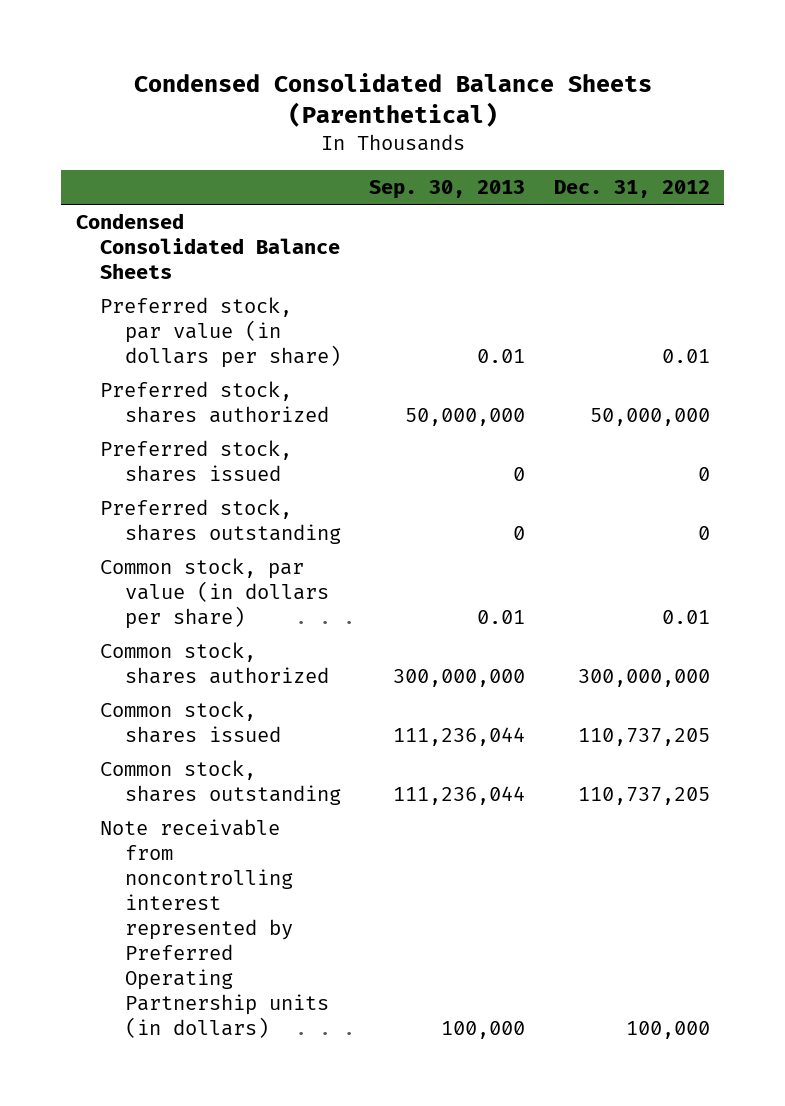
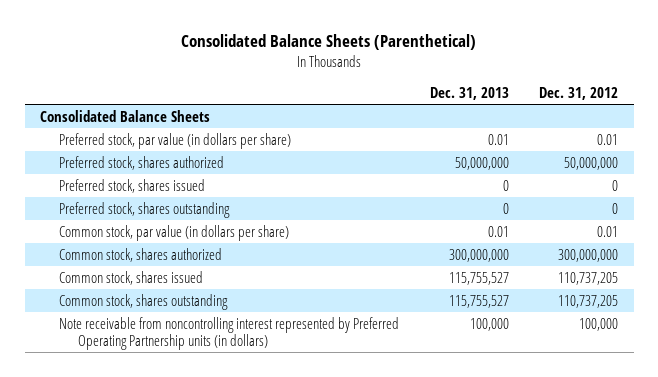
[133,73,652,128] Condensed Consolidated Balance Sheets (Parenthetical) -> [181,34,477,51] Consolidated Balance Sheets (Parenthetical)
[369,179,526,199] Sep. 30, 2013 -> none
none -> [429,87,509,101] Dec. 31, 2013
[75,213,341,280] Condensed Consolidated Balance Sheets -> [39,109,210,122] Consolidated Balance Sheets

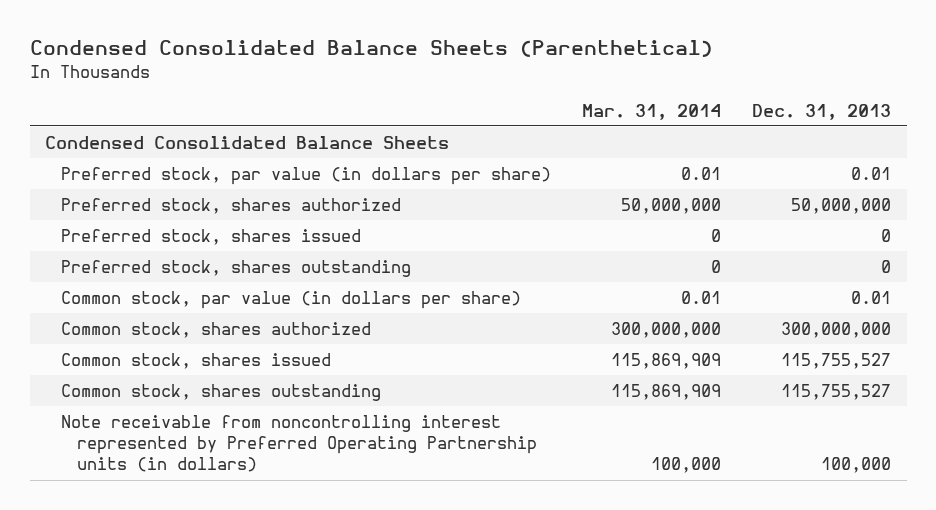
[181,34,477,51] Consolidated Balance Sheets (Parenthetical) -> [29,40,713,58] Condensed Consolidated Balance Sheets (Parenthetical)
[539,87,619,101] Dec. 31, 2012 -> none
none -> [582,103,722,120] Mar. 31, 2014
[39,109,210,122] Consolidated Balance Sheets -> [45,136,450,150] Condensed Consolidated Balance Sheets

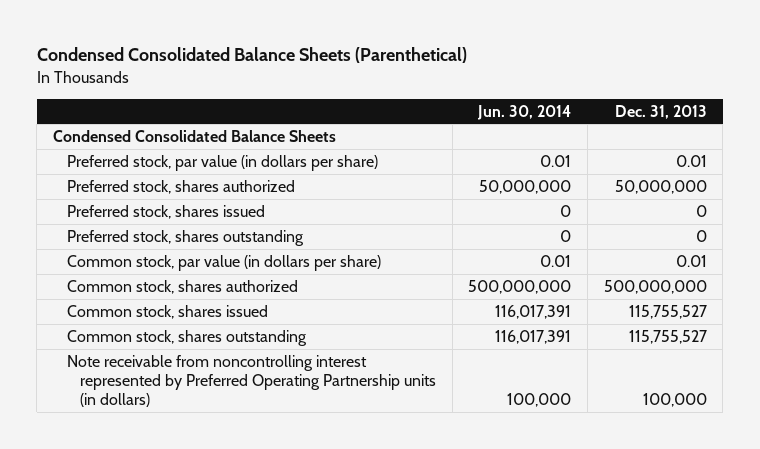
[582,103,722,120] Mar. 31, 2014 -> none
none -> [477,104,572,120] Jun. 30, 2014
[781,322,892,339] 300,000,000 -> [603,279,707,294] 500,000,000

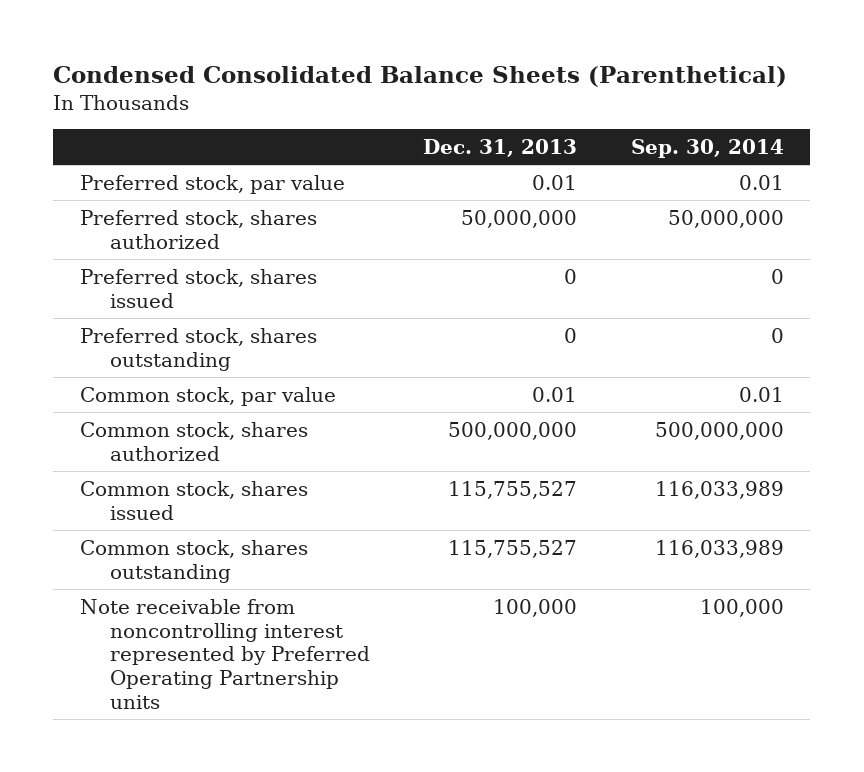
[477,104,572,120] Jun. 30, 2014 -> none
none -> [630,138,784,158] Sep. 30, 2014
[52,129,336,142] Condensed Consolidated Balance Sheets -> none
[66,154,378,171] Preferred stock, par value (in dollars per share) -> [79,174,345,194] Preferred stock, par value
[66,254,381,271] Common stock, par value (in dollars per share) -> [79,386,336,406] Common stock, par value
[66,354,437,407] Note receivable from noncontrolling interest represented by Preferred Operating Partnership units (in dollars) -> [79,598,370,709] Note receivable from noncontrolling interest represented by Preferred Operating Partnership units

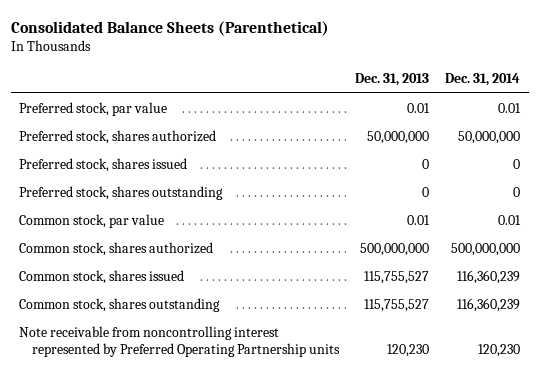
[53,66,788,88] Condensed Consolidated Balance Sheets (Parenthetical) -> [11,20,330,36] Consolidated Balance Sheets (Parenthetical)
[630,138,784,158] Sep. 30, 2014 -> none
none -> [445,73,521,87] Dec. 31, 2014
[493,598,578,617] 100,000 -> [387,343,430,357] 120,230

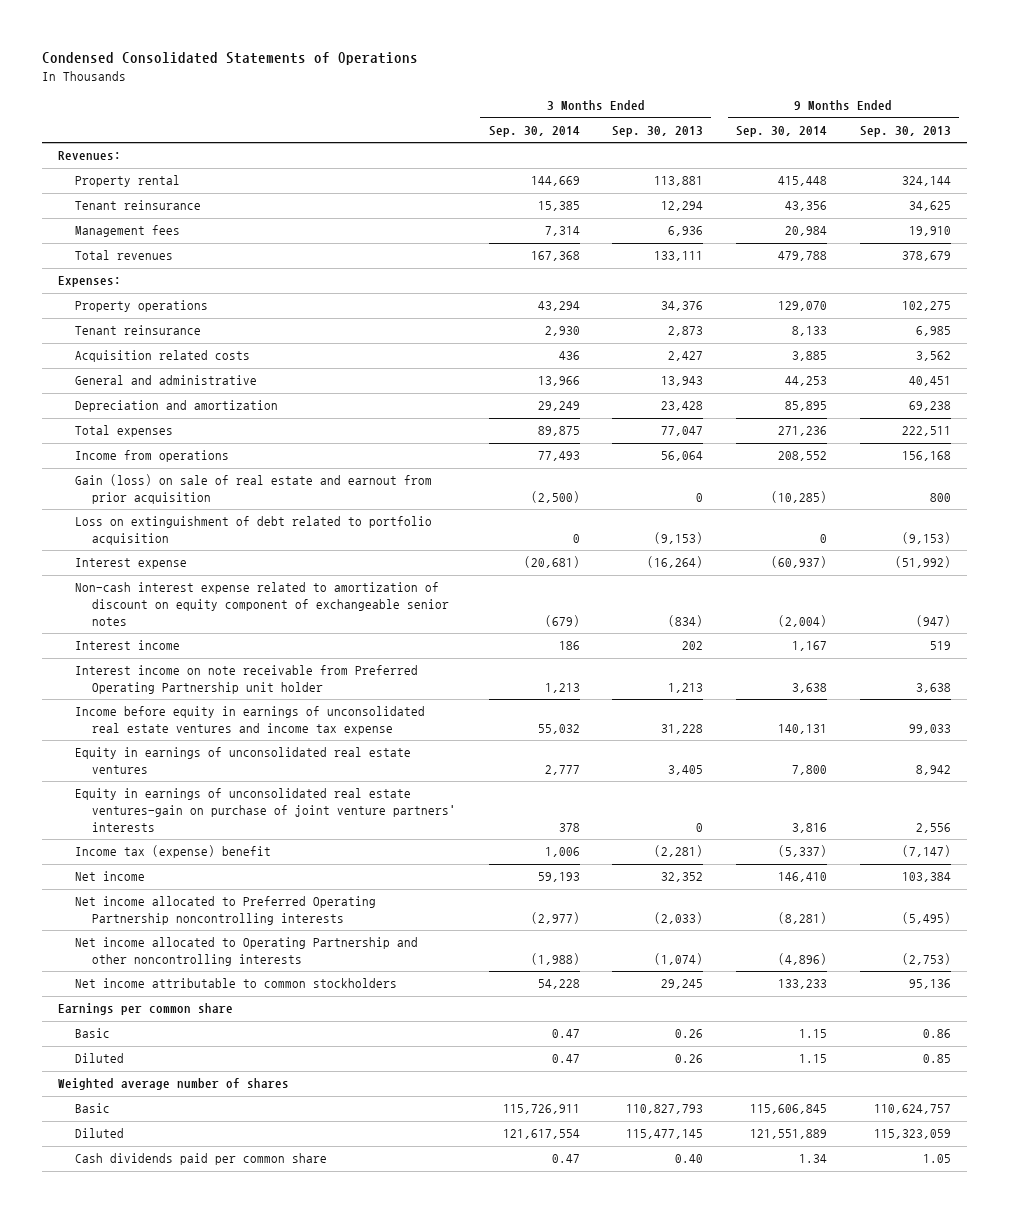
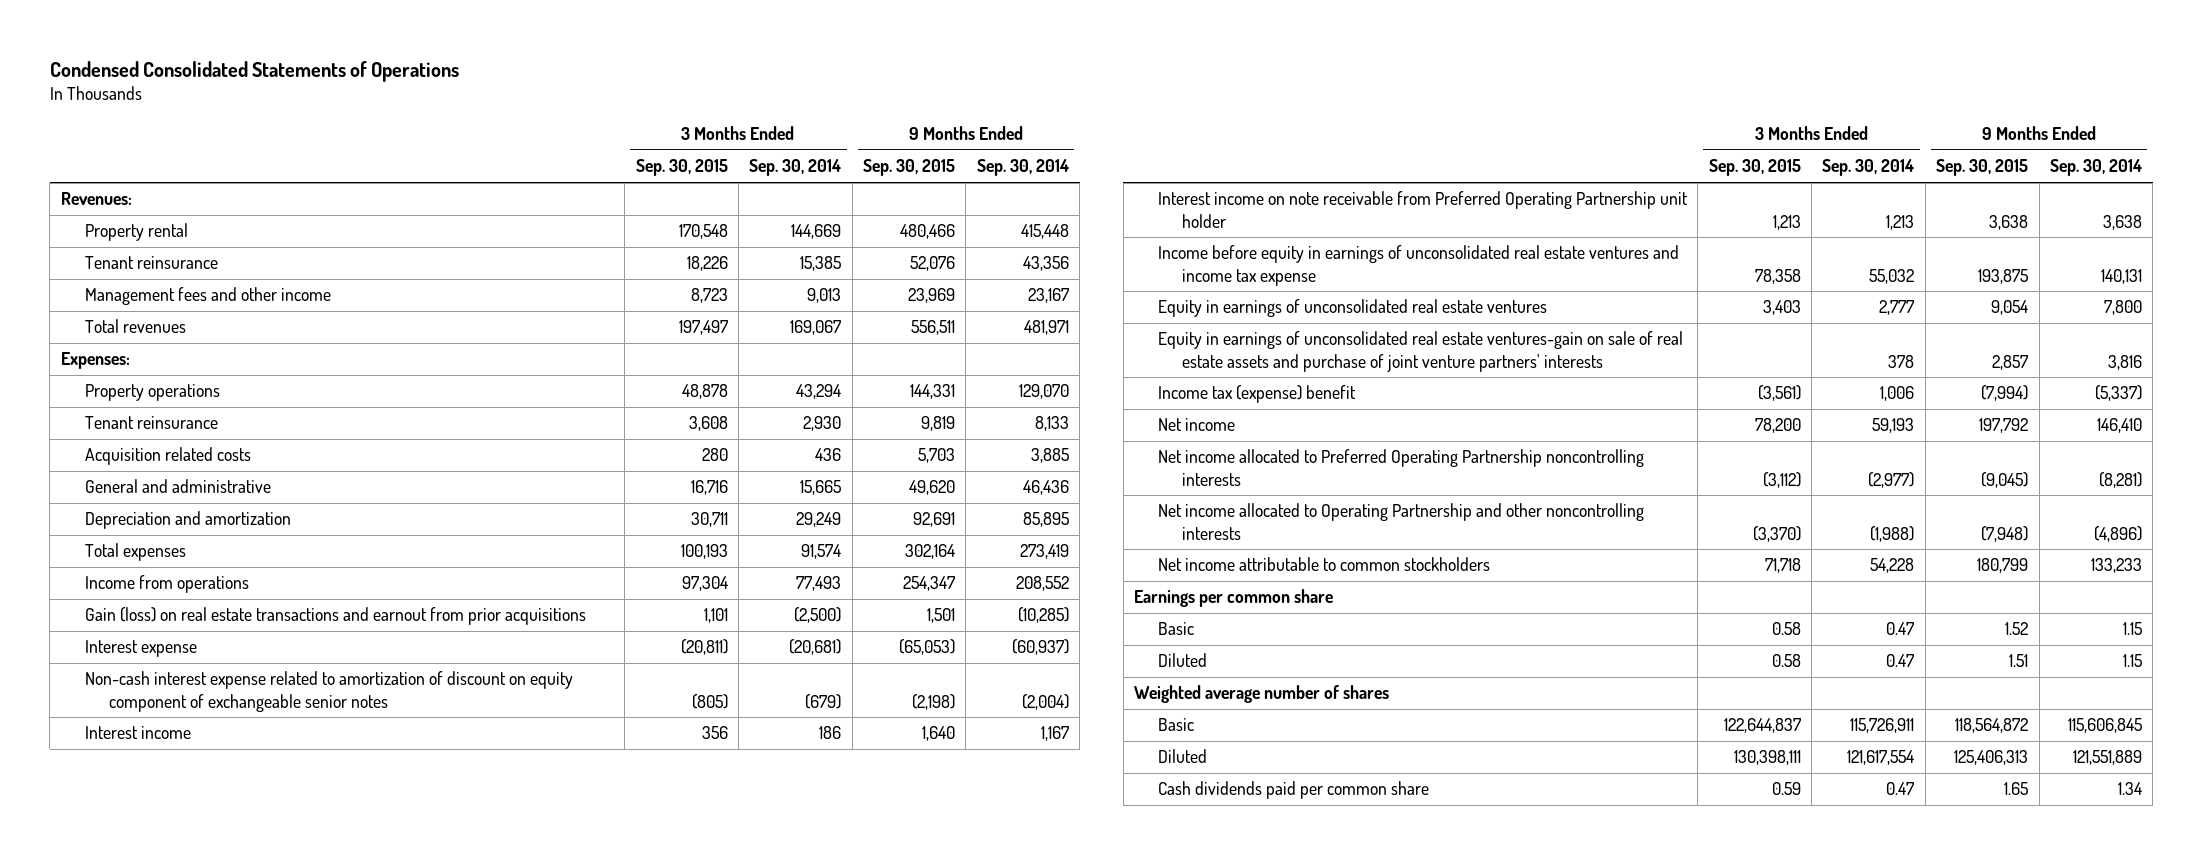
[612,125,704,137] Sep. 30, 2013 -> none
[859,125,951,137] Sep. 30, 2013 -> none
none -> [635,159,728,177] Sep. 30, 2015
none -> [863,159,956,177] Sep. 30, 2015
[75,225,181,238] Management fees -> none
none -> [84,287,331,306] Management fees and other income
[530,251,580,262] 167,368 -> [790,320,842,336] 169,067
[777,251,827,262] 479,788 -> [1023,320,1069,336] 481,971
[537,376,580,387] 13,966 -> [800,480,842,496] 15,665
[784,376,827,387] 44,253 -> [1022,480,1069,496] 46,436
[537,426,580,437] 89,875 -> [801,544,842,560] 91,574
[777,426,827,437] 271,236 -> [1019,544,1069,560] 273,419
[75,516,433,546] Loss on extinguishment of debt related to portfolio acquisition -> none
[75,474,433,505] Gain (loss) on sale of real estate and earnout from prior acquisition -> [84,607,586,626] Gain (loss) on real estate transactions and earnout from prior acquisitions
[75,788,456,832] Equity in earnings of unconsolidated real estate ventures-gain on purchase of joint venture partners' interests -> [1158,331,1684,372] Equity in earnings of unconsolidated real estate ventures-gain on sale of real estate assets and purchase of joint venture partners' interests

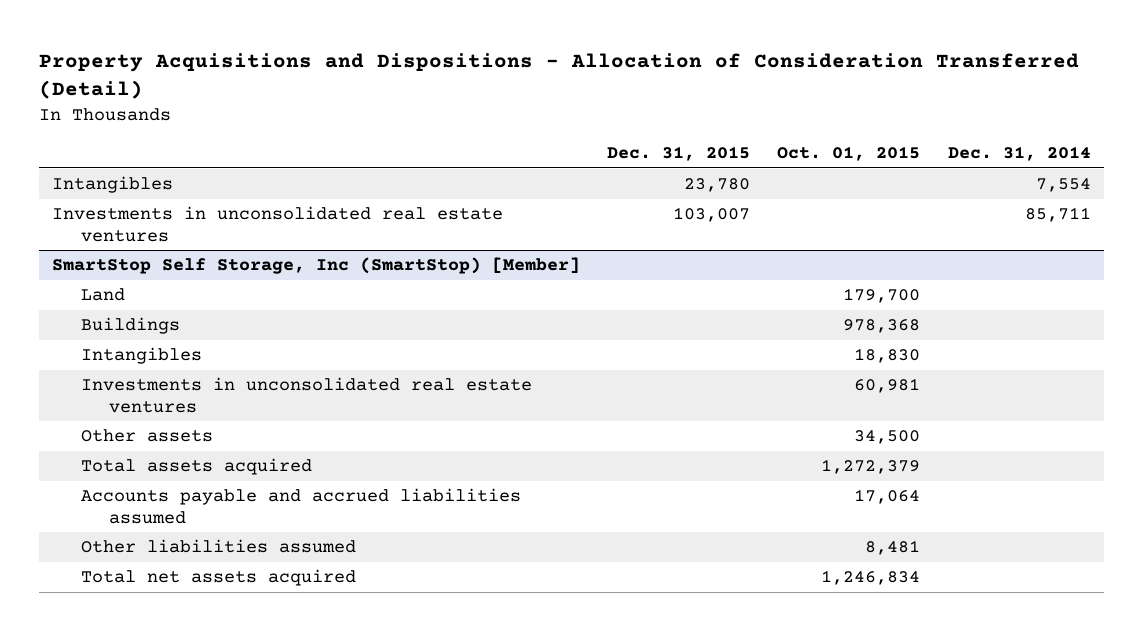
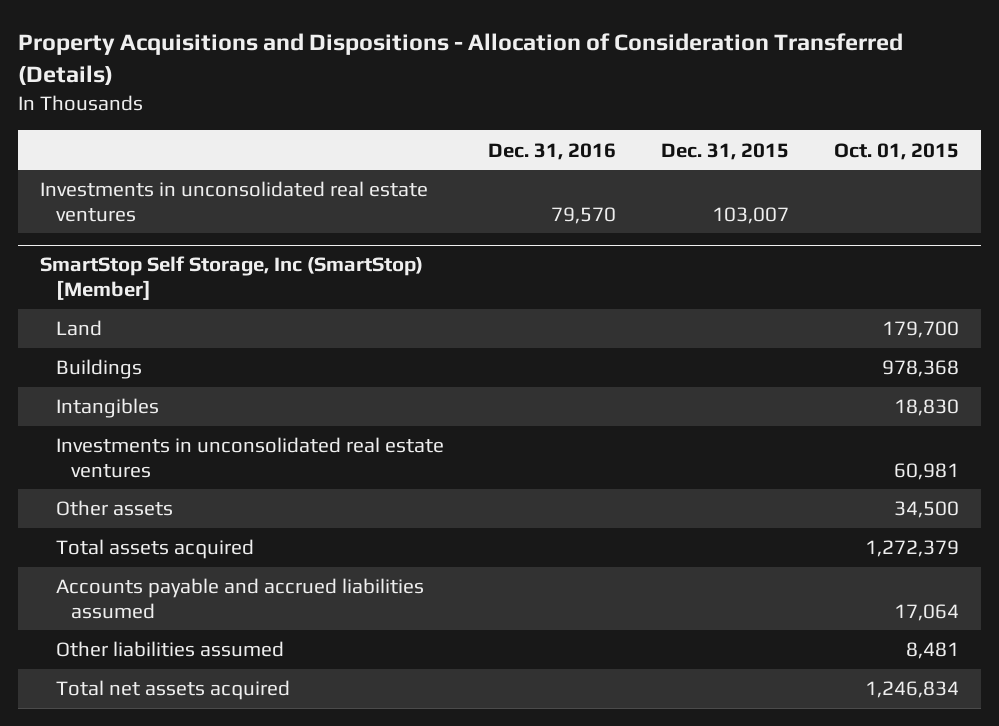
[38,52,1079,100] Property Acquisitions and Dispositions - Allocation of Consideration Transferred (Detail) -> [17,32,903,85] Property Acquisitions and Dispositions - Allocation of Consideration Transferred (Details)
[947,146,1091,162] Dec. 31, 2014 -> none
none -> [488,142,617,160] Dec. 31, 2016
[52,176,174,194] Intangibles -> none

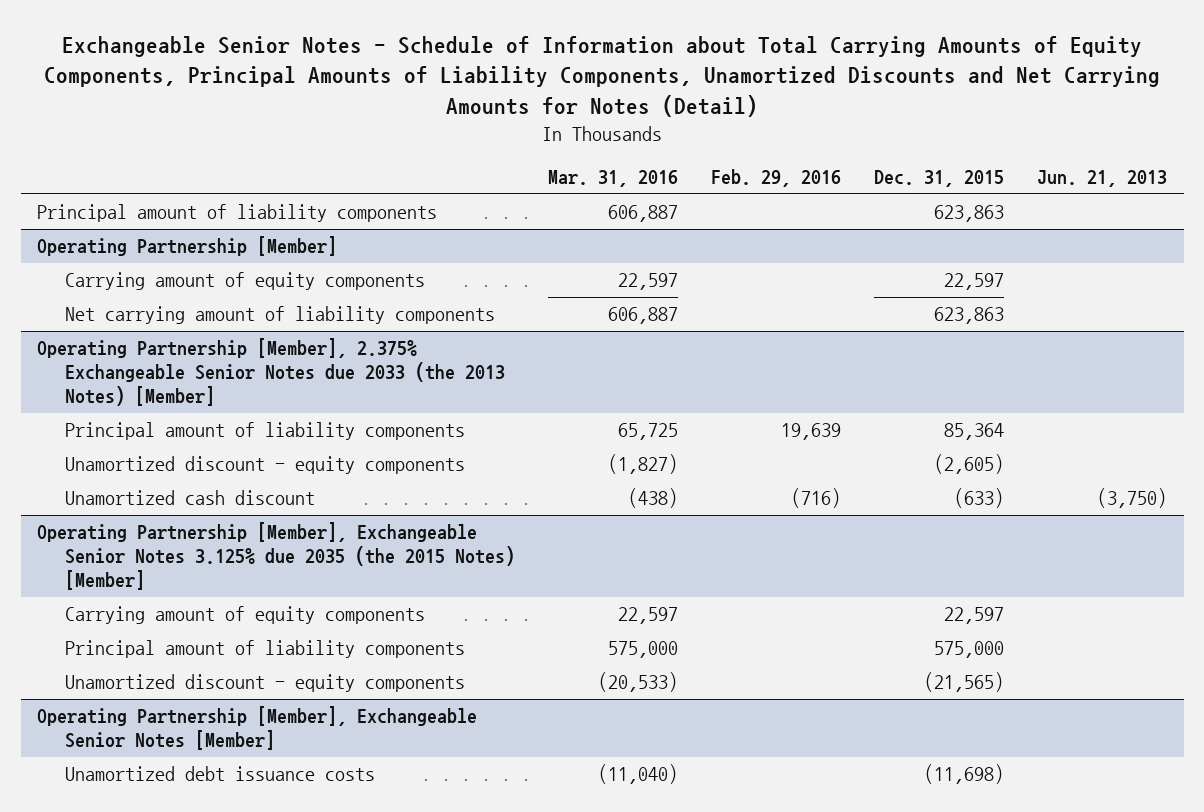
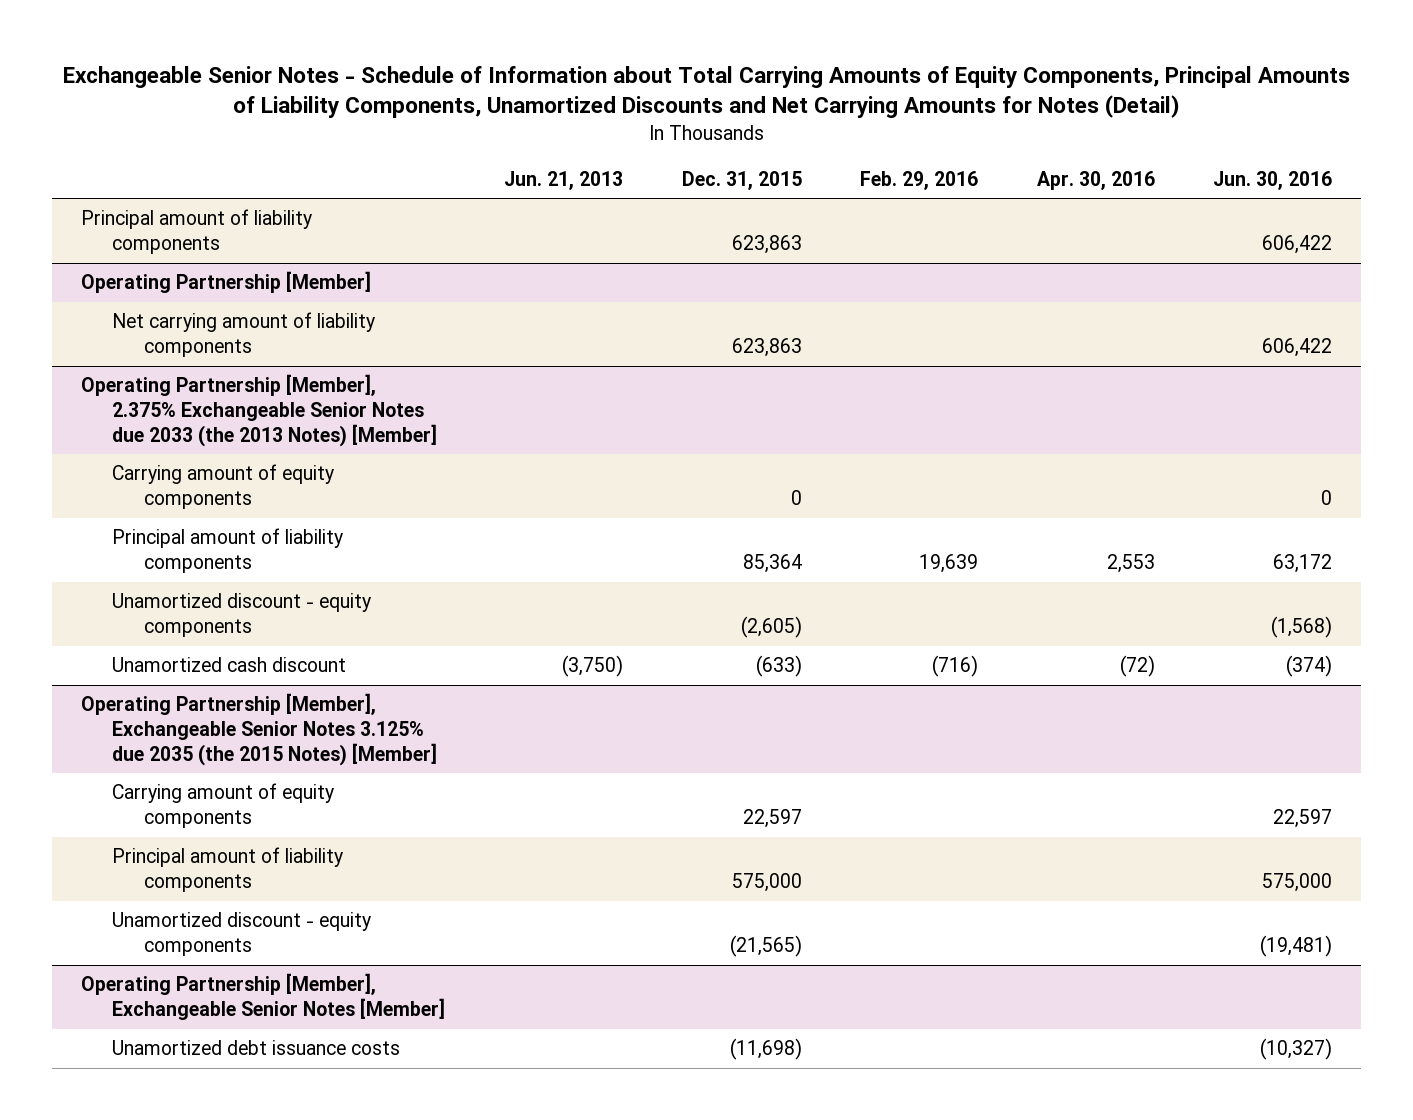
[547,170,678,188] Mar. 31, 2016 -> none
none -> [1036,171,1155,191] Apr. 30, 2016
none -> [1213,171,1333,191] Jun. 30, 2016
[64,272,425,291] Carrying amount of equity components -> none
none -> [112,464,335,510] Carrying amount of equity components

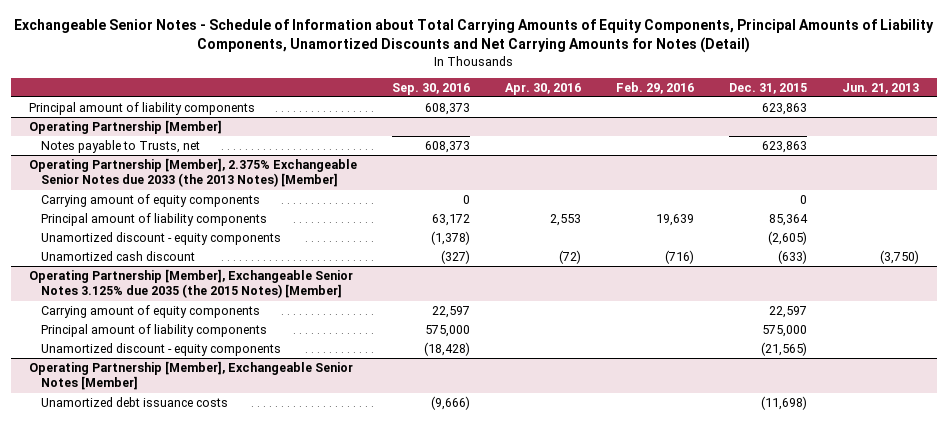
[1213,171,1333,191] Jun. 30, 2016 -> none
none -> [391,82,470,95] Sep. 30, 2016
[112,312,376,358] Net carrying amount of liability components -> [41,139,201,153] Notes payable to Trusts, net

